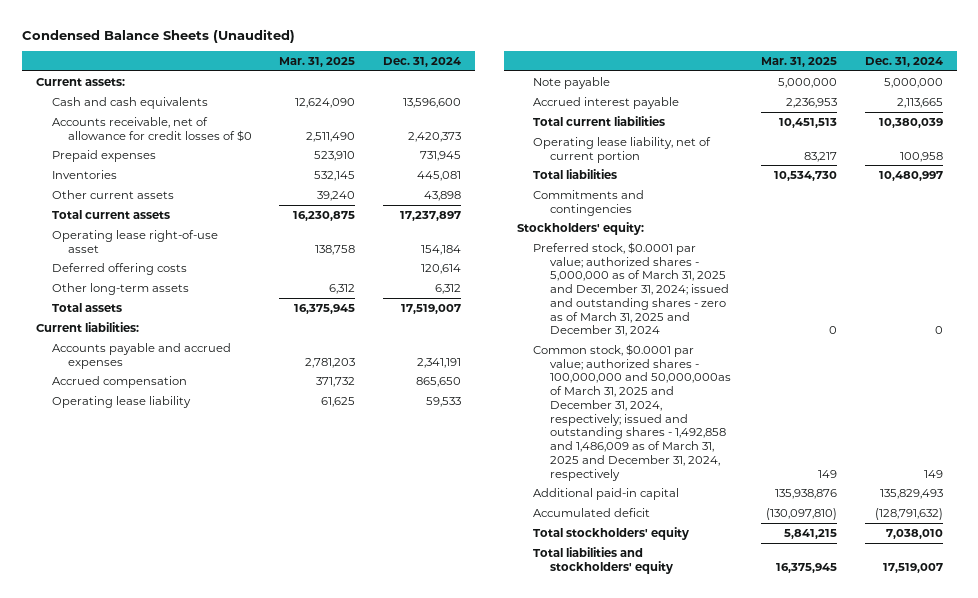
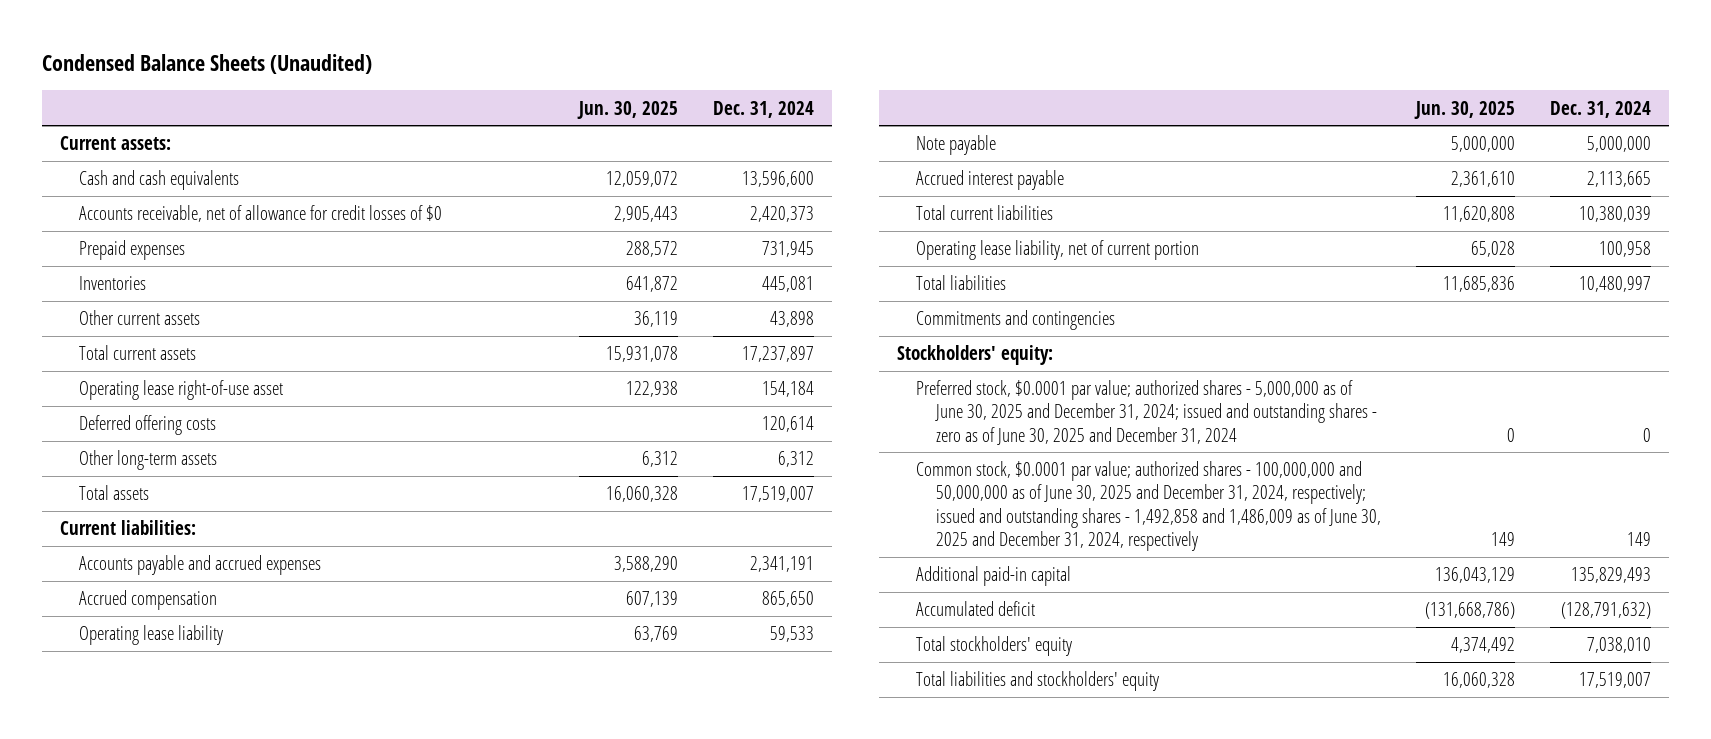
[279,56,356,67] Mar. 31, 2025 -> none
none -> [576,100,678,119] Jun. 30, 2025
[533,241,729,337] Preferred stock, $0.0001 par value; authorized shares - 5,000,000 as of March 31, 2025 and December 31, 2024; issued and outstanding shares - zero as of March 31, 2025 and December 31, 2024 -> [916,380,1377,445] Preferred stock, $0.0001 par value; authorized shares - 5,000,000 as of June 30, 2025 and December 31, 2024; issued and outstanding shares - zero as of June 30, 2025 and December 31, 2024
[533,343,731,481] Common stock, $0.0001 par value; authorized shares - 100,000,000 and 50,000,000as of March 31, 2025 and December 31, 2024, respectively; issued and outstanding shares - 1,492,858 and 1,486,009 as of March 31, 2025 and December 31, 2024, respectively -> [916,461,1381,551] Common stock, $0.0001 par value; authorized shares - 100,000,000 and 50,000,000 as of June 30, 2025 and December 31, 2024, respectively; issued and outstanding shares - 1,492,858 and 1,486,009 as of June 30, 2025 and December 31, 2024, respectively

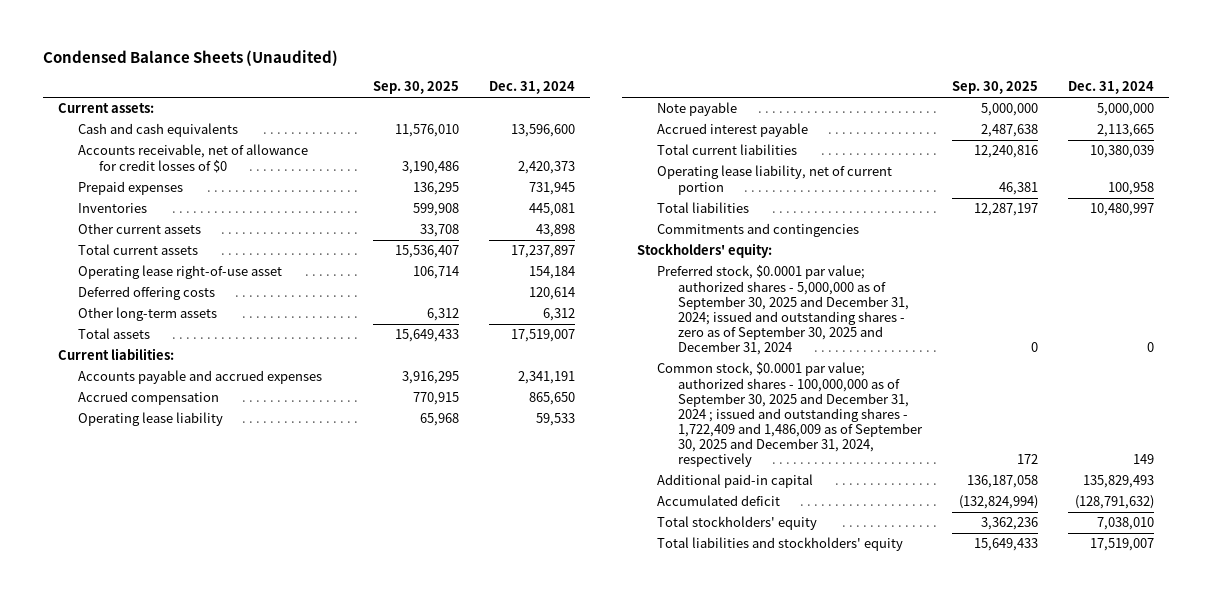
[576,100,678,119] Jun. 30, 2025 -> none
none -> [372,81,459,95] Sep. 30, 2025
[916,380,1377,445] Preferred stock, $0.0001 par value; authorized shares - 5,000,000 as of June 30, 2025 and December 31, 2024; issued and outstanding shares - zero as of June 30, 2025 and December 31, 2024 -> [657,265,909,356] Preferred stock, $0.0001 par value; authorized shares - 5,000,000 as of September 30, 2025 and December 31, 2024; issued and outstanding shares - zero as of September 30, 2025 and December 31, 2024
[916,461,1381,551] Common stock, $0.0001 par value; authorized shares - 100,000,000 and 50,000,000 as of June 30, 2025 and December 31, 2024, respectively; issued and outstanding shares - 1,492,858 and 1,486,009 as of June 30, 2025 and December 31, 2024, respectively -> [657,362,923,468] Common stock, $0.0001 par value; authorized shares - 100,000,000 as of September 30, 2025 and December 31, 2024 ; issued and outstanding shares - 1,722,409 and 1,486,009 as of September 30, 2025 and December 31, 2024, respectively

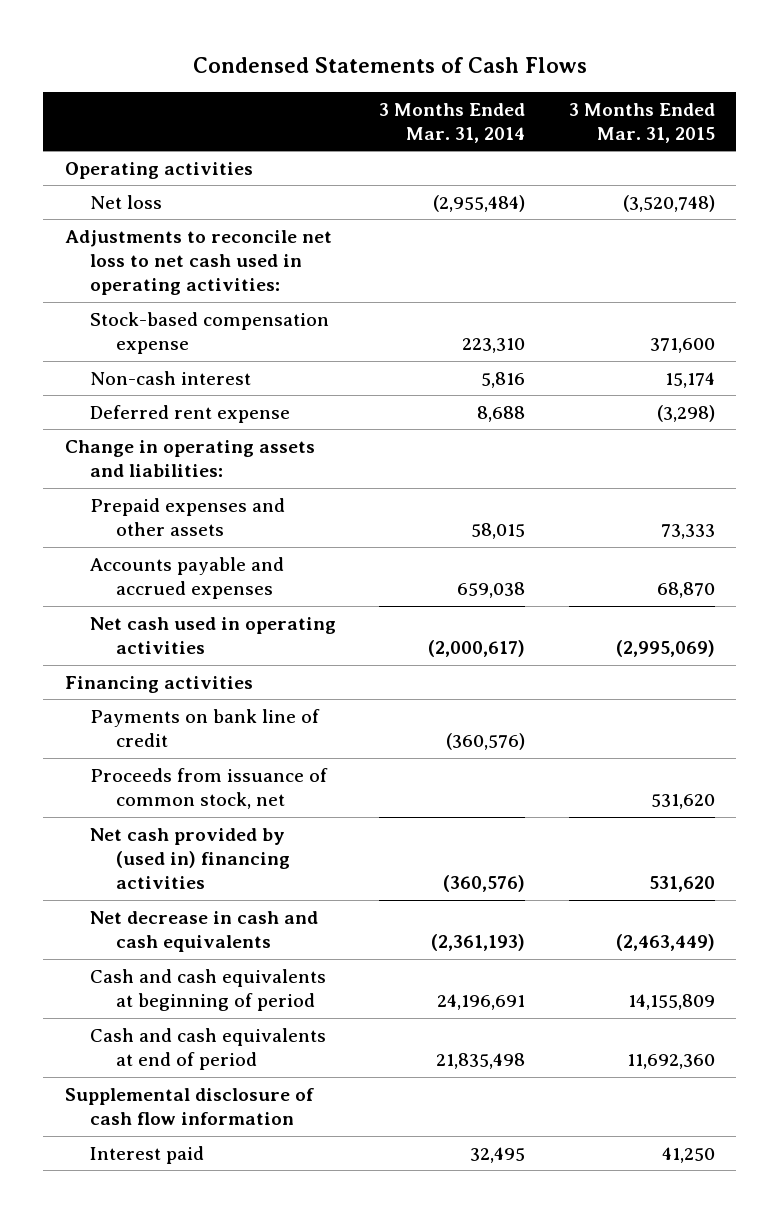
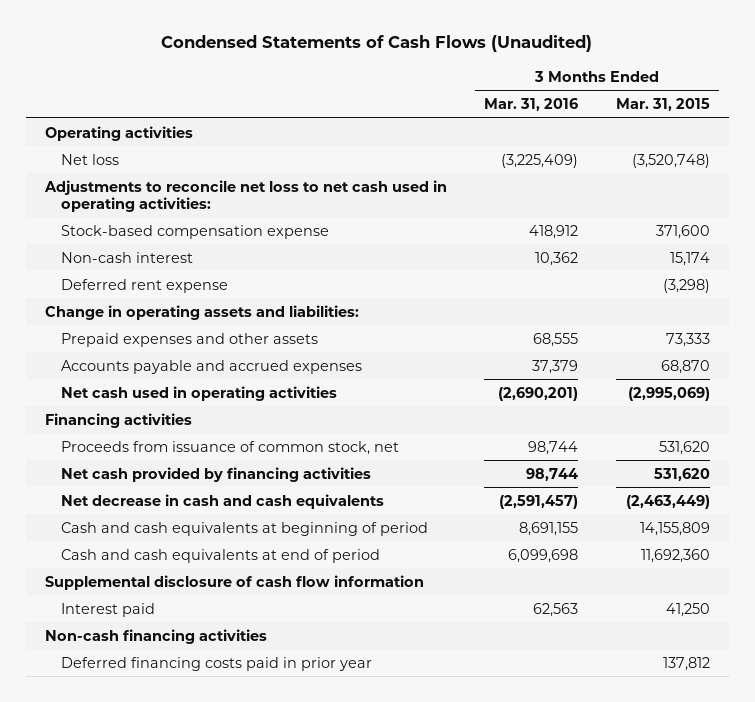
[192,56,587,73] Condensed Statements of Cash Flows -> [161,35,593,53] Condensed Statements of Cash Flows (Unaudited)
[379,102,526,143] 3 Months Ended Mar. 31, 2014 -> none
none -> [484,97,579,111] Mar. 31, 2016
[90,708,321,747] Payments on bank line of credit -> none
[90,827,290,890] Net cash provided by (used in) financing activities -> [61,466,372,482] Net cash provided by financing activities
none -> [44,628,267,644] Non-cash financing activities
none -> [61,656,373,671] Deferred financing costs paid in prior year

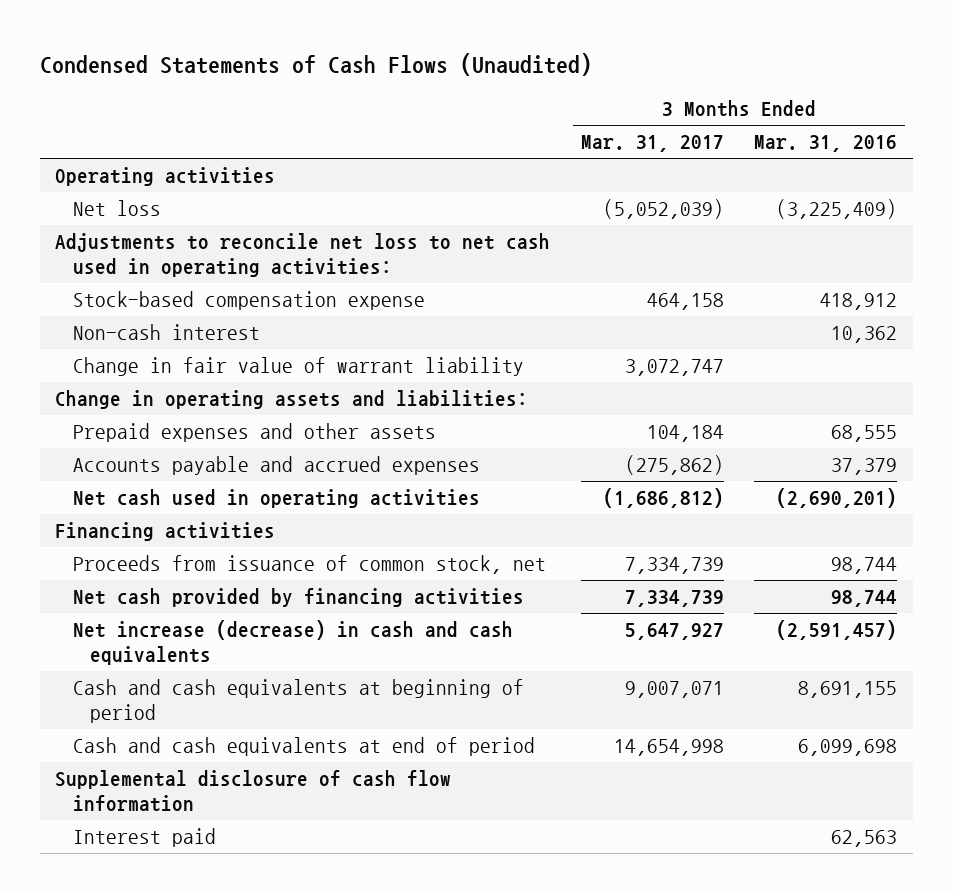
[615,97,710,111] Mar. 31, 2015 -> none
none -> [580,135,724,153] Mar. 31, 2017
[61,278,229,293] Deferred rent expense -> none
none -> [72,356,524,376] Change in fair value of warrant liability
[61,493,385,509] Net decrease in cash and cash equivalents -> [72,619,513,666] Net increase (decrease) in cash and cash equivalents
[44,628,267,644] Non-cash financing activities -> none
[61,656,373,671] Deferred financing costs paid in prior year -> none

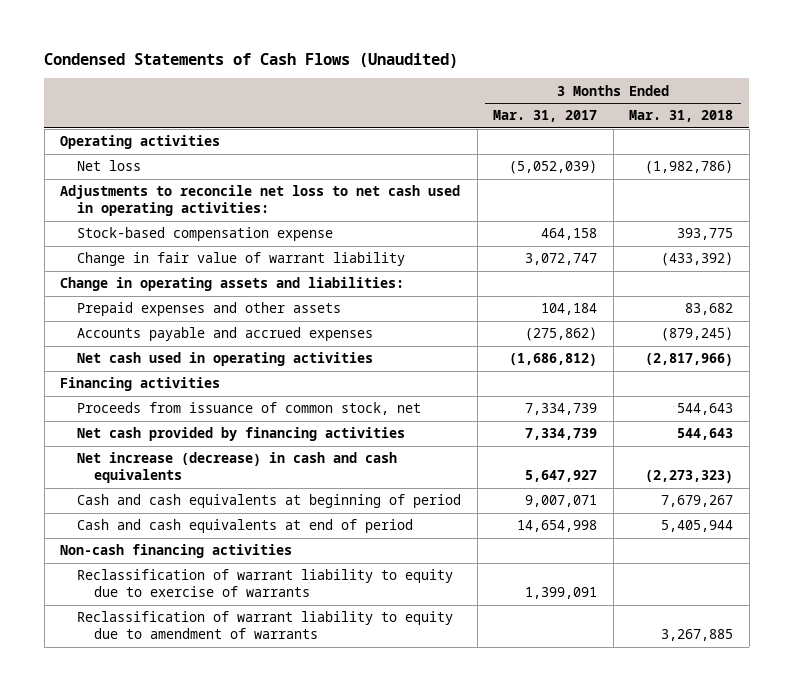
[754,135,898,153] Mar. 31, 2016 -> none
none -> [629,110,734,123] Mar. 31, 2018
[72,323,260,340] Non-cash interest -> none
[55,769,452,813] Supplemental disclosure of cash flow information -> none
[72,827,216,847] Interest paid -> none
none -> [60,544,293,559] Non-cash financing activities
none -> [77,569,454,598] Reclassification of warrant liability to equity due to exercise of warrants
none -> [77,611,454,640] Reclassification of warrant liability to equity due to amendment of warrants

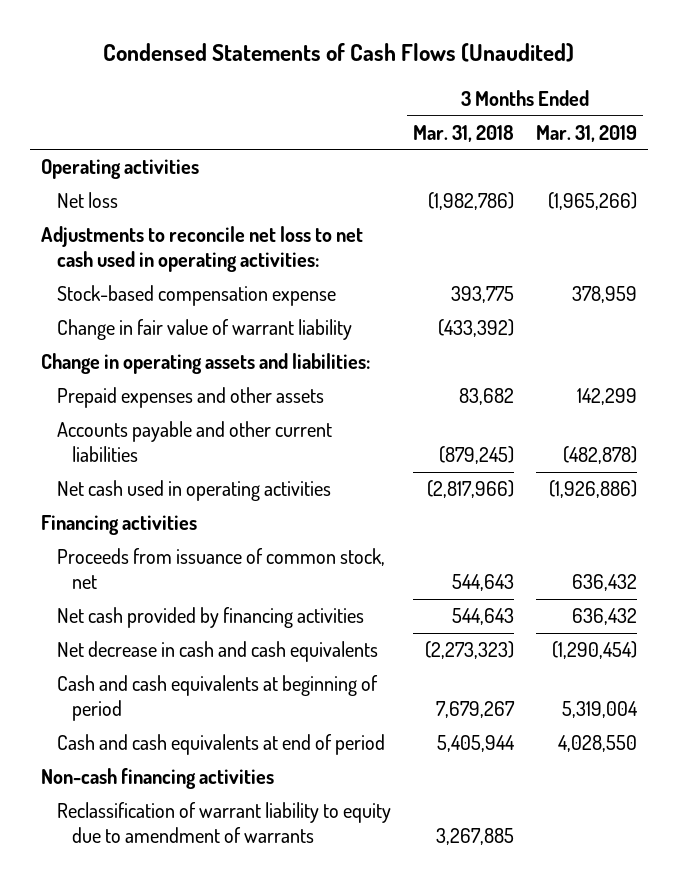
[493,110,598,123] Mar. 31, 2017 -> none
none -> [536,124,638,142] Mar. 31, 2019
[77,327,374,342] Accounts payable and accrued expenses -> [56,421,332,463] Accounts payable and other current liabilities
[77,452,398,484] Net increase (decrease) in cash and cash equivalents -> [56,641,378,663] Net decrease in cash and cash equivalents
[77,569,454,598] Reclassification of warrant liability to equity due to exercise of warrants -> none

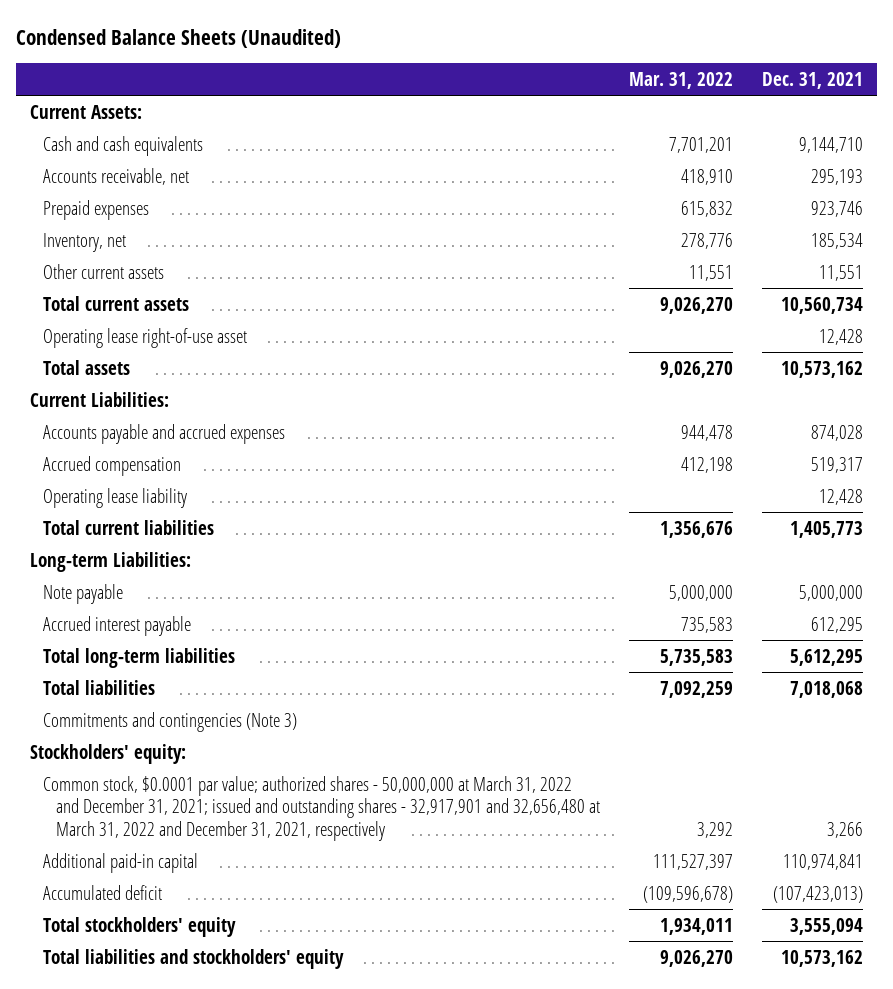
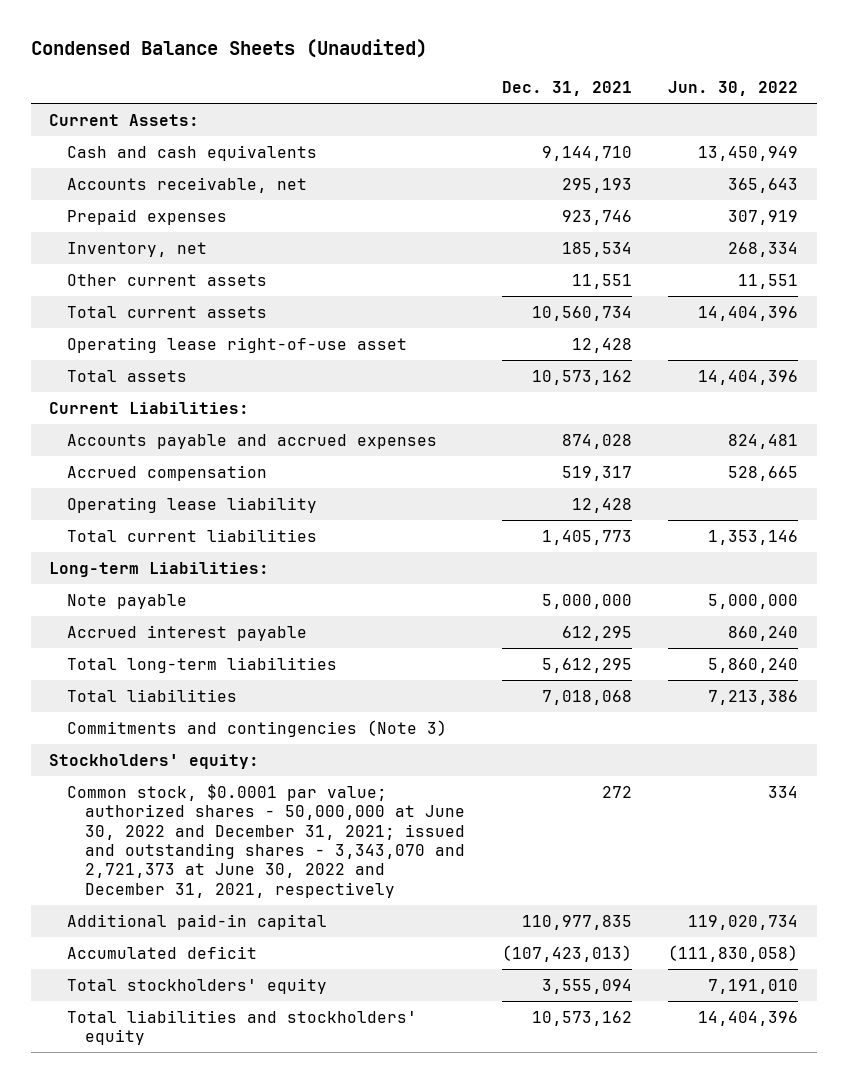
[629,71,734,89] Mar. 31, 2022 -> none
none -> [668,81,799,97] Jun. 30, 2022
[43,775,601,841] Common stock, $0.0001 par value; authorized shares - 50,000,000 at March 31, 2022 and December 31, 2021; issued and outstanding shares - 32,917,901 and 32,656,480 at March 31, 2022 and December 31, 2021, respectively -> [66,783,465,898] Common stock, $0.0001 par value; authorized shares - 50,000,000 at June 30, 2022 and December 31, 2021; issued and outstanding shares - 3,343,070 and 2,721,373 at June 30, 2022 and December 31, 2021, respectively
[826,821,863,838] 3,266 -> [601,785,632,798] 272
[782,853,863,870] 110,974,841 -> [521,914,632,930] 110,977,835

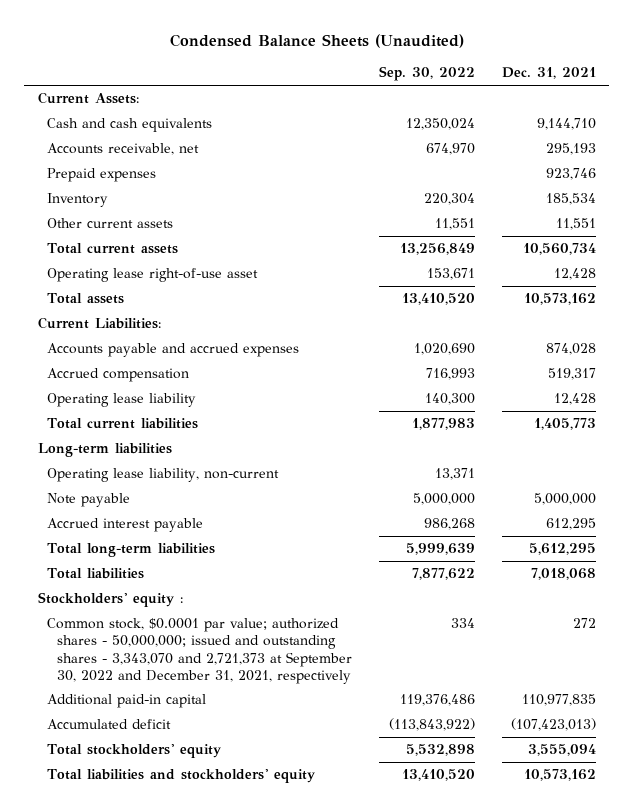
[668,81,799,97] Jun. 30, 2022 -> none
none -> [379,66,476,82] Sep. 30, 2022
[66,241,207,257] Inventory, net -> [47,193,109,208] Inventory
[48,561,269,577] Long-term Liabilities: -> [37,443,172,458] Long-term liabilities
none -> [47,468,280,483] Operating lease liability, non-current
[66,719,447,737] Commitments and contingencies (Note 3) -> none
[48,753,259,769] Stockholders' equity: -> [37,592,183,608] Stockholders' equity :
[66,783,465,898] Common stock, $0.0001 par value; authorized shares - 50,000,000 at June 30, 2022 and December 31, 2021; issued and outstanding shares - 3,343,070 and 2,721,373 at June 30, 2022 and December 31, 2021, respectively -> [47,618,353,684] Common stock, $0.0001 par value; authorized shares - 50,000,000; issued and outstanding shares - 3,343,070 and 2,721,373 at September 30, 2022 and December 31, 2021, respectively

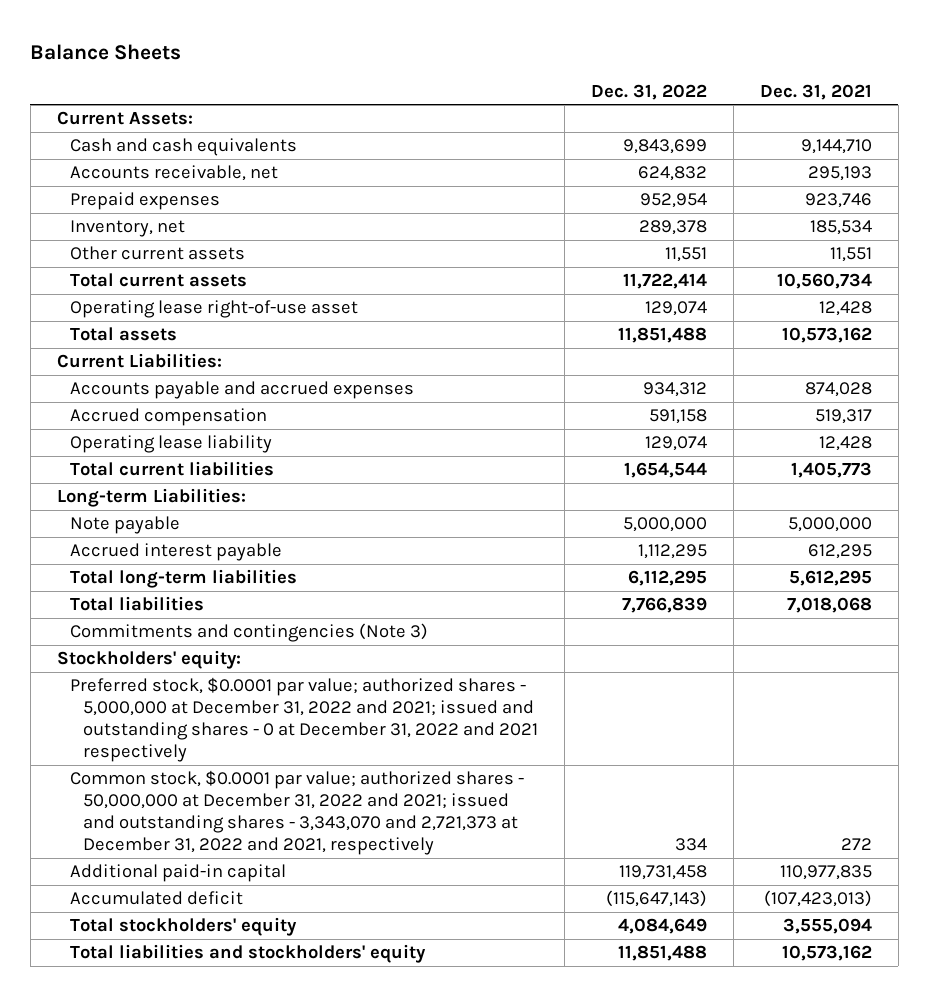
[169,33,464,48] Condensed Balance Sheets (Unaudited) -> [30,43,182,60] Balance Sheets
[379,66,476,82] Sep. 30, 2022 -> none
none -> [590,83,707,100] Dec. 31, 2022
[47,193,109,208] Inventory -> [69,220,185,238] Inventory, net
[47,468,280,483] Operating lease liability, non-current -> none
[37,443,172,458] Long-term liabilities -> [56,488,246,508] Long-term Liabilities:
none -> [69,623,428,643] Commitments and contingencies (Note 3)
[37,592,183,608] Stockholders' equity : -> [56,650,241,670] Stockholders' equity:
none -> [69,677,538,762] Preferred stock, $0.0001 par value; authorized shares - 5,000,000 at December 31, 2022 and 2021; issued and outstanding shares - 0 at December 31, 2022 and 2021 respectively
[47,618,353,684] Common stock, $0.0001 par value; authorized shares - 50,000,000; issued and outstanding shares - 3,343,070 and 2,721,373 at September 30, 2022 and December 31, 2021, respectively -> [69,770,524,855] Common stock, $0.0001 par value; authorized shares - 50,000,000 at December 31, 2022 and 2021; issued and outstanding shares - 3,343,070 and 2,721,373 at December 31, 2022 and 2021, respectively

